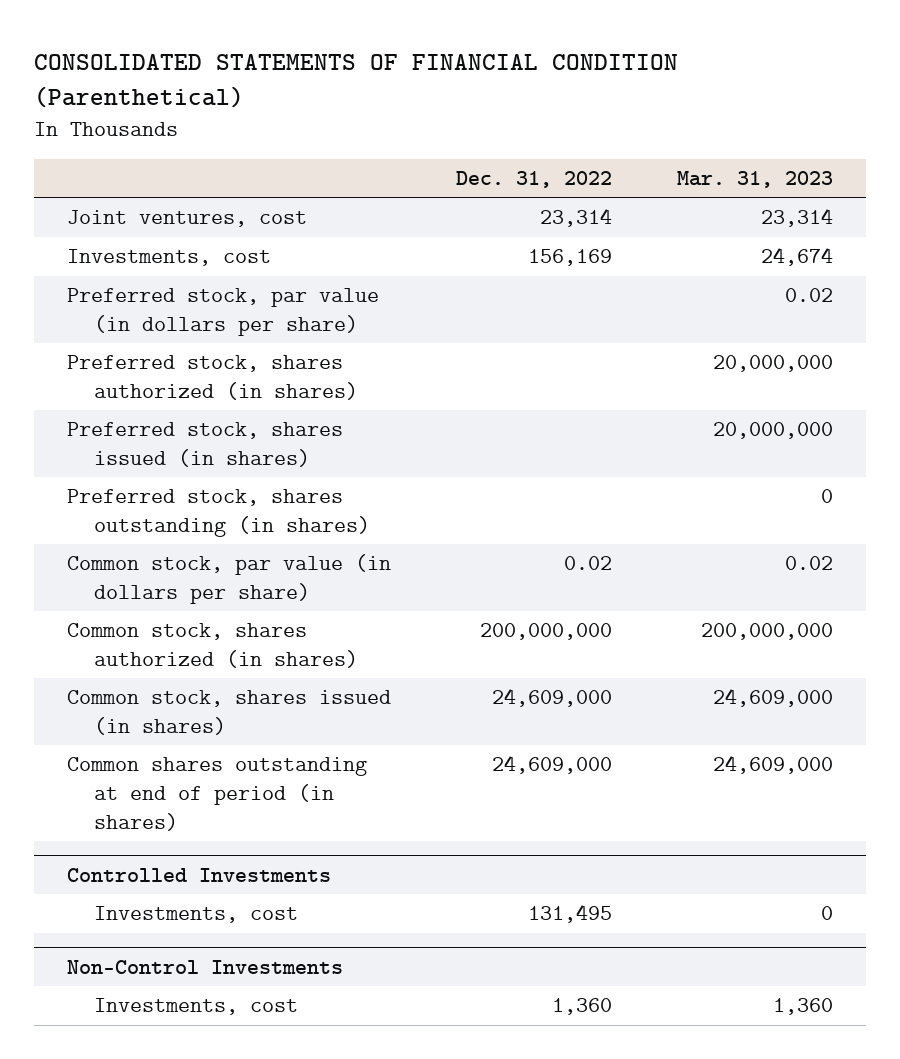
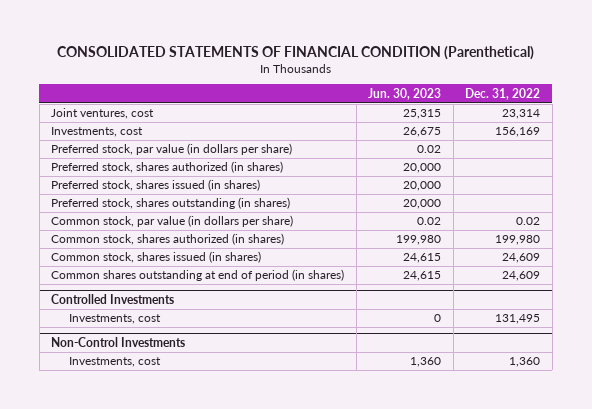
[677,170,834,188] Mar. 31, 2023 -> none
none -> [368,87,442,100] Jun. 30, 2023
[480,623,613,641] 200,000,000 -> [495,235,541,246] 199,980
[492,688,613,708] 24,609,000 -> [502,253,541,264] 24,609
[492,755,613,775] 24,609,000 -> [502,271,541,282] 24,609

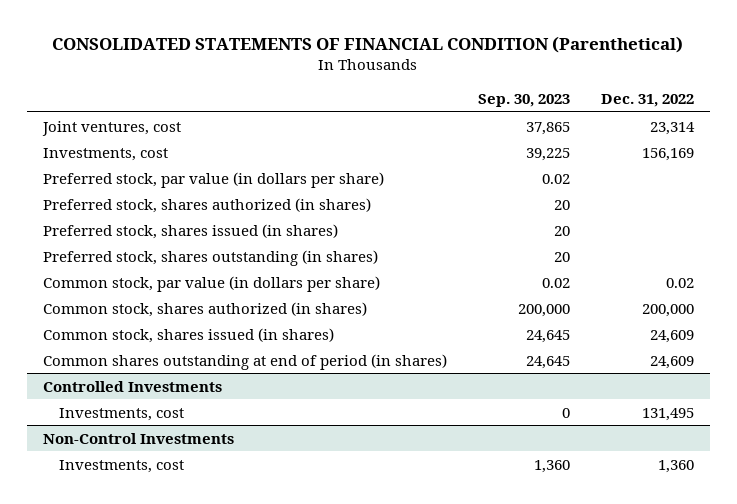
[368,87,442,100] Jun. 30, 2023 -> none
none -> [477,93,570,107] Sep. 30, 2023
[495,235,541,246] 199,980 -> [642,303,695,317] 200,000

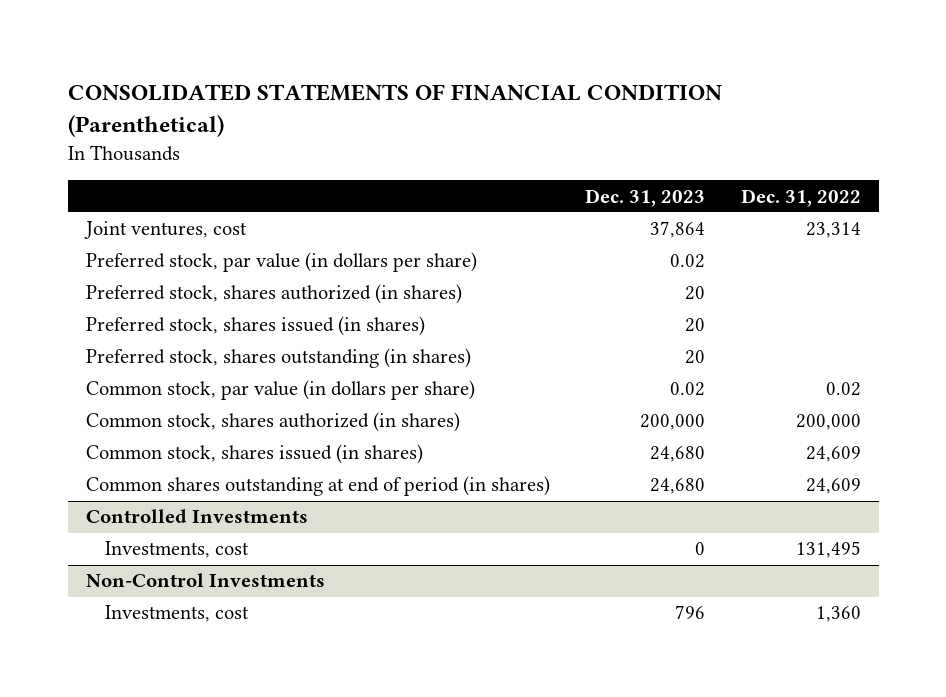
[477,93,570,107] Sep. 30, 2023 -> none
none -> [585,188,706,207] Dec. 31, 2023
[42,147,168,161] Investments, cost -> none

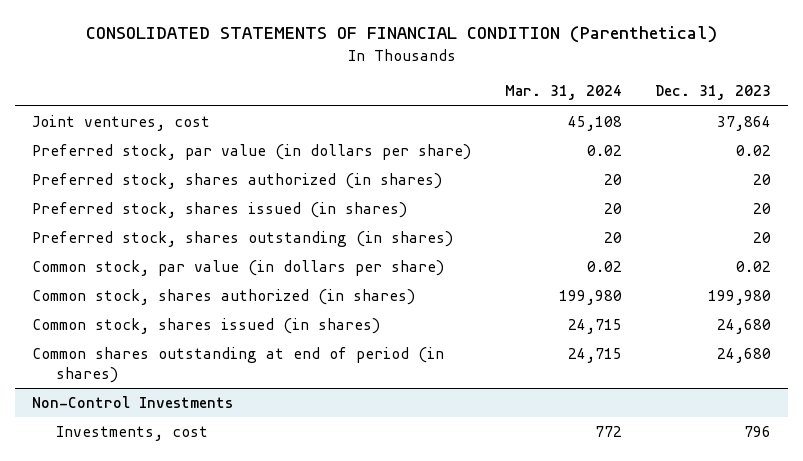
[740,188,861,207] Dec. 31, 2022 -> none
none -> [504,85,622,101] Mar. 31, 2024
[640,414,706,431] 200,000 -> [708,290,772,306] 199,980
[85,509,308,524] Controlled Investments -> none
[104,541,249,559] Investments, cost -> none

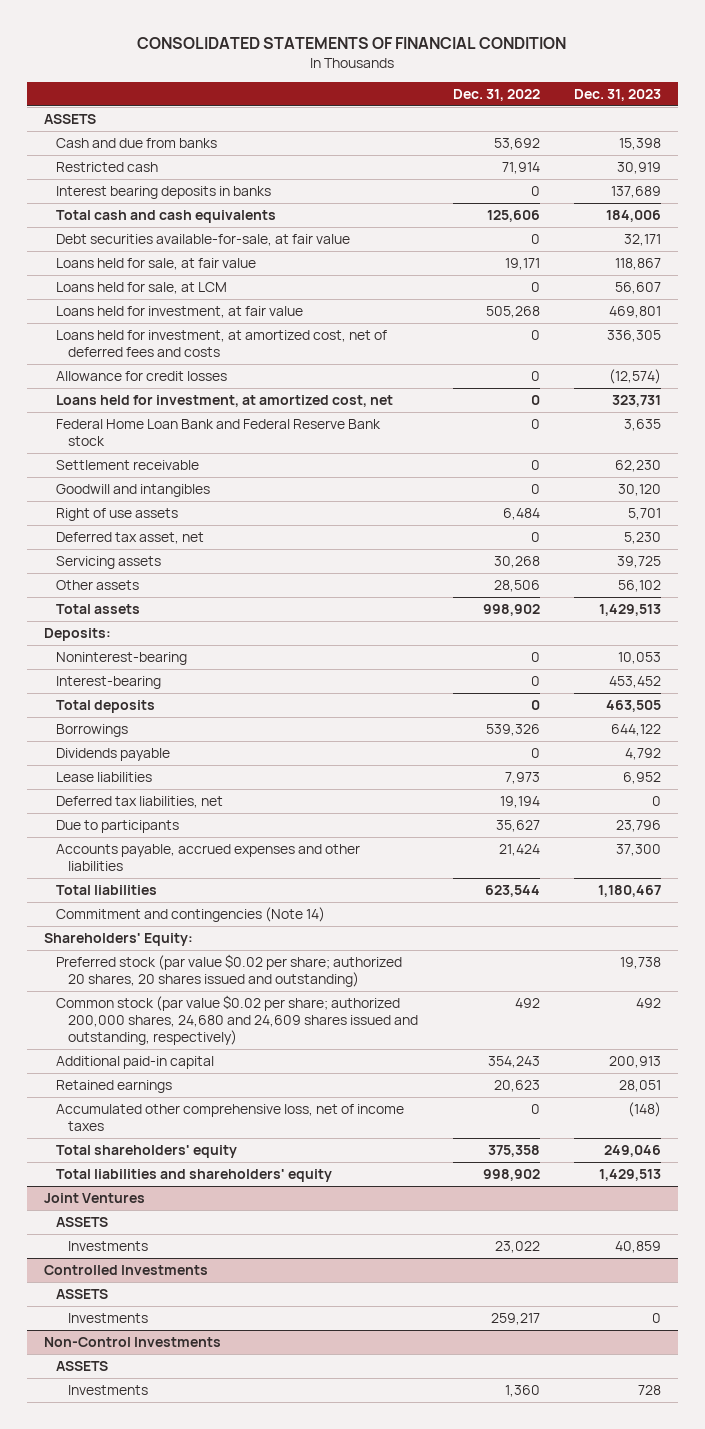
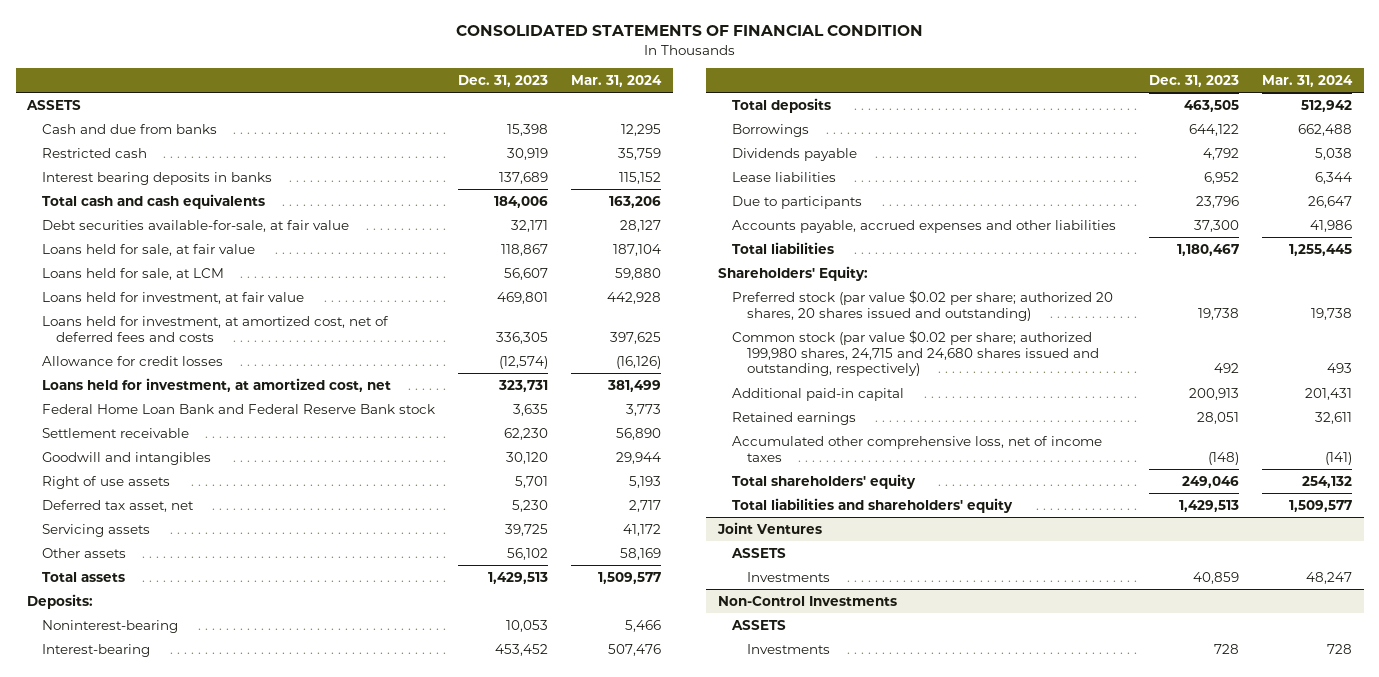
[452,88,540,101] Dec. 31, 2022 -> none
none -> [571,74,663,87] Mar. 31, 2024
[56,796,224,809] Deferred tax liabilities, net -> none
[56,907,326,923] Commitment and contingencies (Note 14) -> none
[56,995,419,1045] Common stock (par value $0.02 per share; authorized 200,000 shares, 24,680 and 24,609 shares issued and outstanding, respectively) -> [732,329,1099,377] Common stock (par value $0.02 per share; authorized 199,980 shares, 24,715 and 24,680 shares issued and outstanding, respectively)
[44,1265,209,1276] Controlled Investments -> none
[56,1289,109,1300] ASSETS -> none
[68,1313,149,1324] Investments -> none

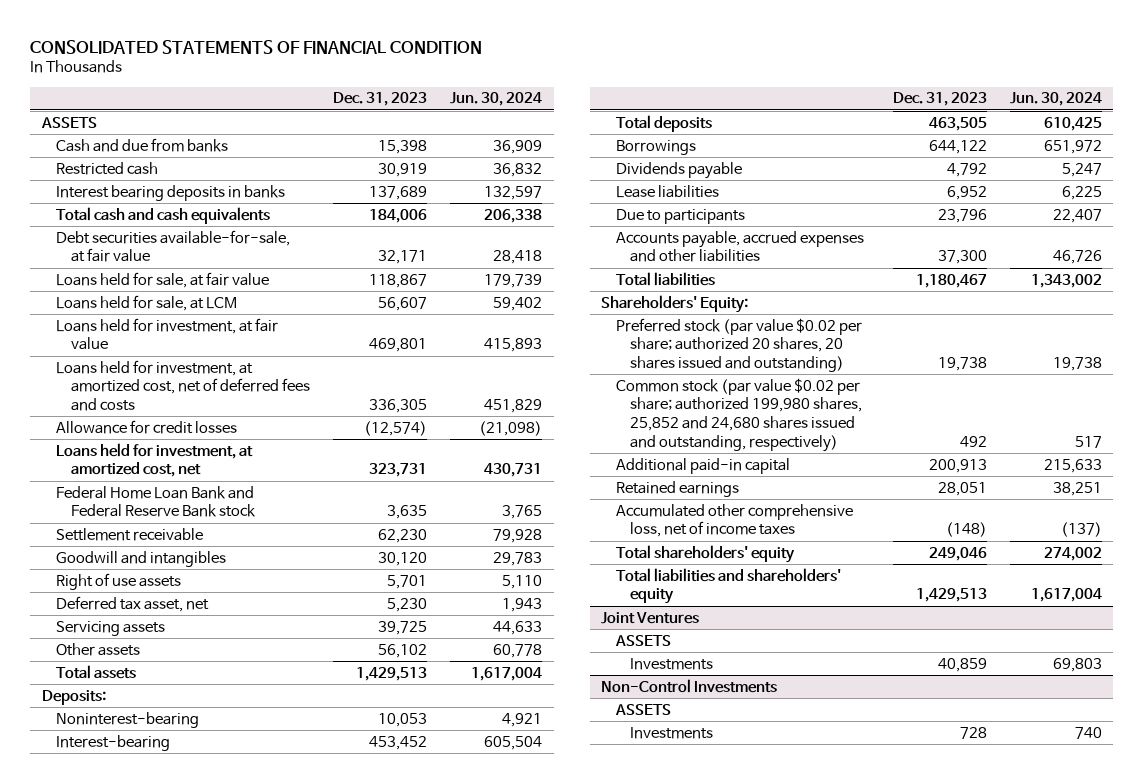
[571,74,663,87] Mar. 31, 2024 -> none
none -> [450,92,543,107] Jun. 30, 2024
[732,329,1099,377] Common stock (par value $0.02 per share; authorized 199,980 shares, 24,715 and 24,680 shares issued and outstanding, respectively) -> [615,377,863,452] Common stock (par value $0.02 per share; authorized 199,980 shares, 25,852 and 24,680 shares issued and outstanding, respectively)

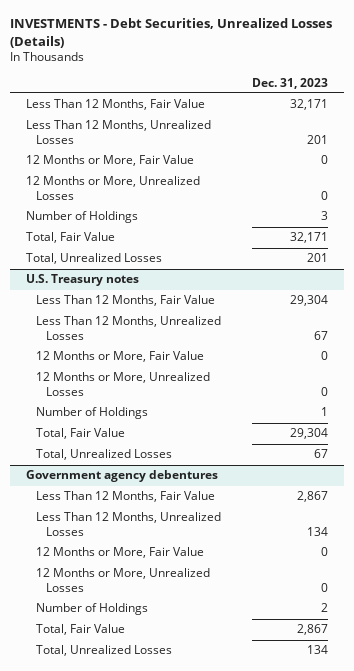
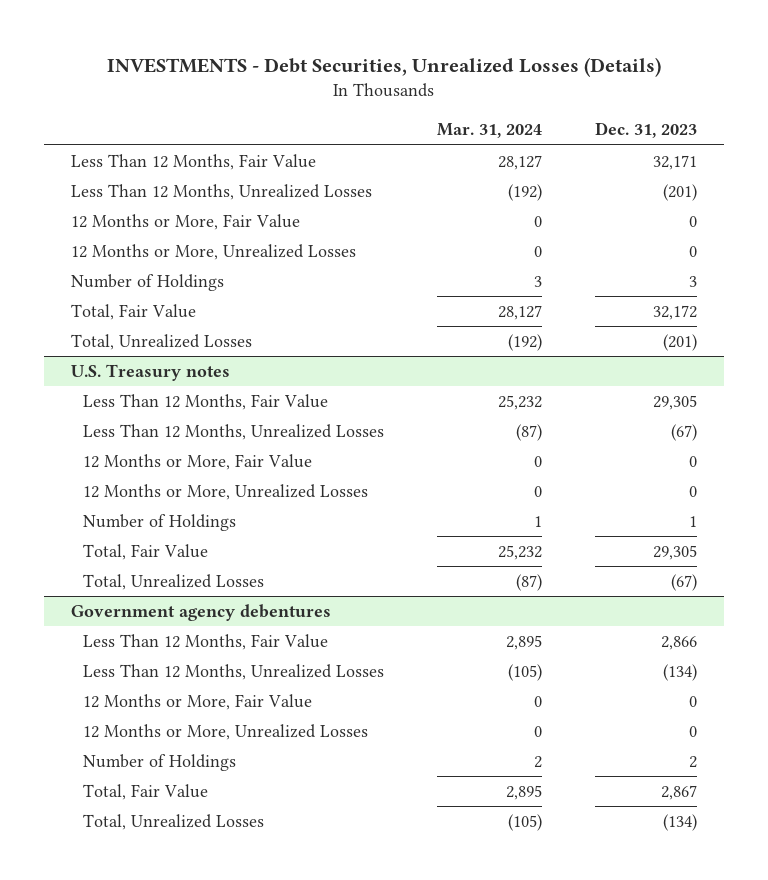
none -> [437,123,543,139] Mar. 31, 2024
[307,134,329,144] 201 -> [663,184,698,202] (201)
[290,232,329,244] 32,171 -> [653,305,698,321] 32,172
[307,253,329,263] 201 -> [663,334,698,352] (201)
[290,295,329,307] 29,304 -> [653,395,698,411] 29,305
[314,330,329,340] 67 -> [671,424,698,442] (67)
[290,428,329,440] 29,304 -> [653,545,698,561] 29,305
[314,449,329,459] 67 -> [671,574,698,592] (67)
[297,491,329,503] 2,867 -> [661,636,698,651] 2,866
[307,526,329,536] 134 -> [663,664,698,682] (134)
[307,645,329,655] 134 -> [663,814,698,832] (134)

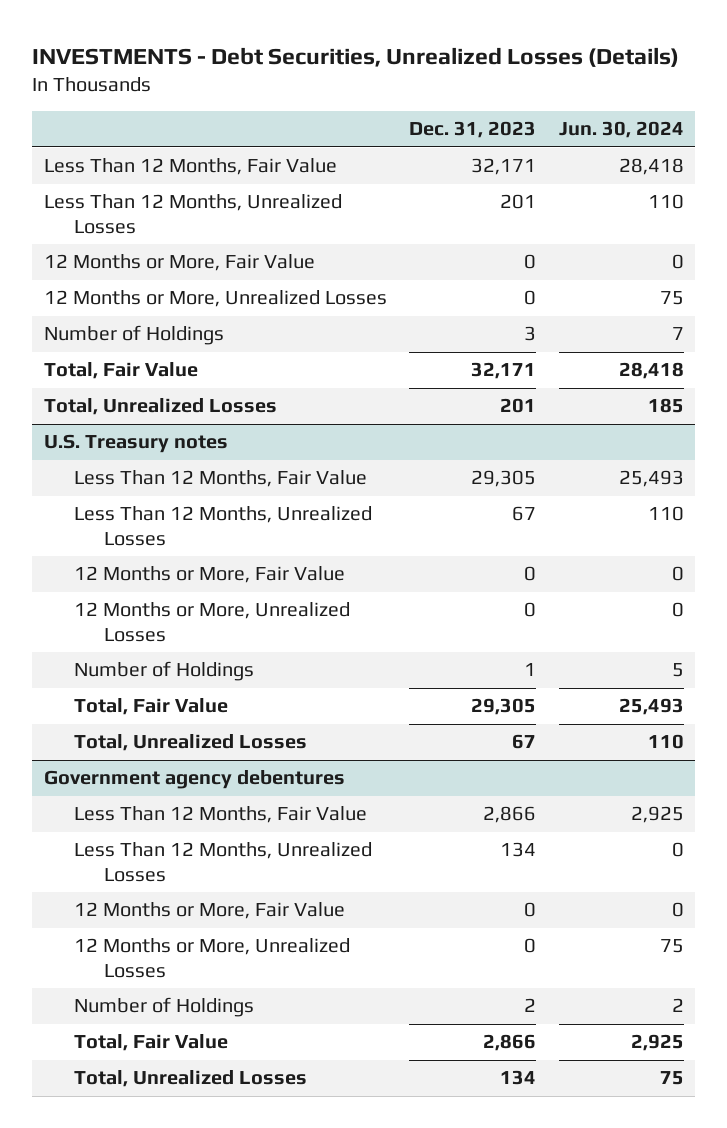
[437,123,543,139] Mar. 31, 2024 -> none
none -> [558,121,684,139] Jun. 30, 2024
[663,184,698,202] (201) -> [500,194,537,210] 201
[653,305,698,321] 32,172 -> [471,362,537,380] 32,171
[663,334,698,352] (201) -> [500,398,537,414] 201
[671,424,698,442] (67) -> [512,506,537,522] 67
[671,574,698,592] (67) -> [512,734,537,750] 67
[663,664,698,682] (134) -> [500,842,537,858] 134
[661,785,698,801] 2,867 -> [483,1034,537,1052] 2,866
[663,814,698,832] (134) -> [500,1070,537,1086] 134

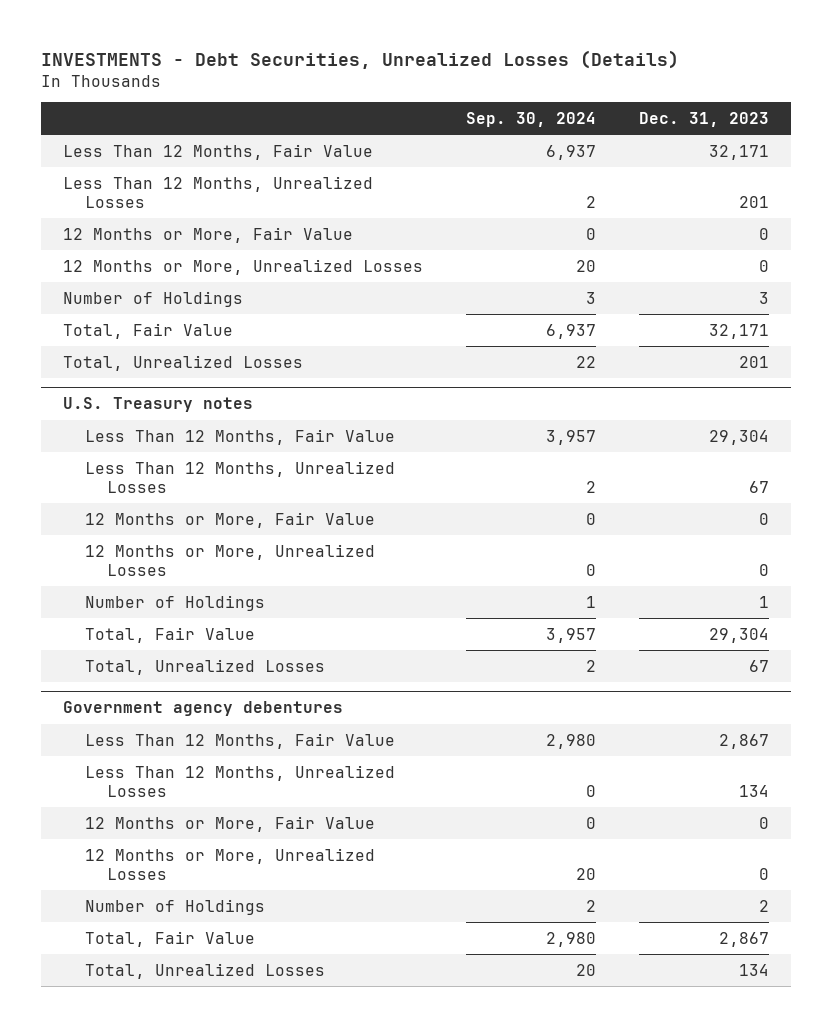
[558,121,684,139] Jun. 30, 2024 -> none
none -> [466,112,597,128] Sep. 30, 2024
[471,470,537,488] 29,305 -> [709,429,770,445] 29,304
[471,698,537,716] 29,305 -> [709,627,770,643] 29,304
[483,806,537,824] 2,866 -> [719,733,770,749] 2,867
[483,1034,537,1052] 2,866 -> [719,931,770,947] 2,867

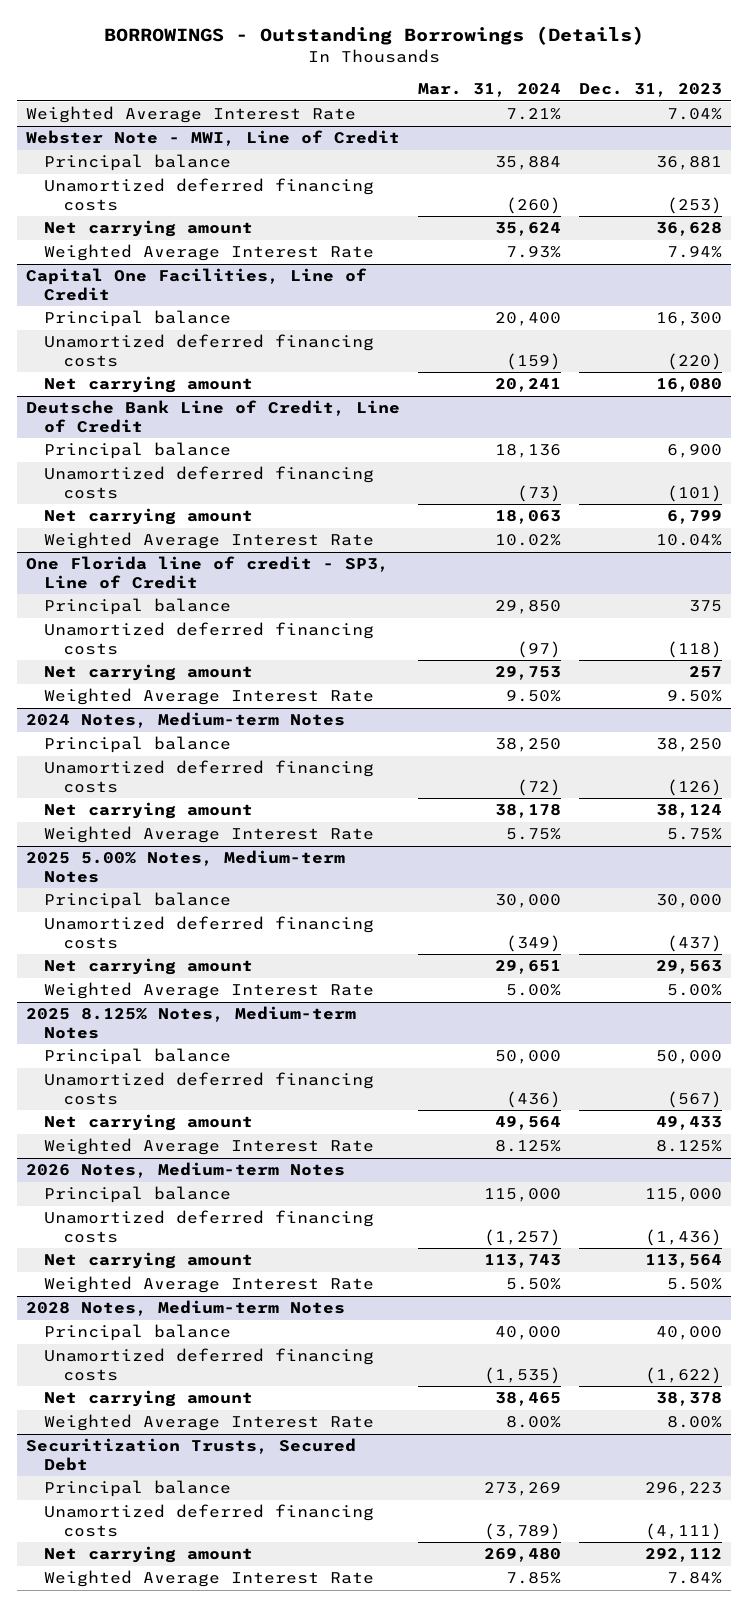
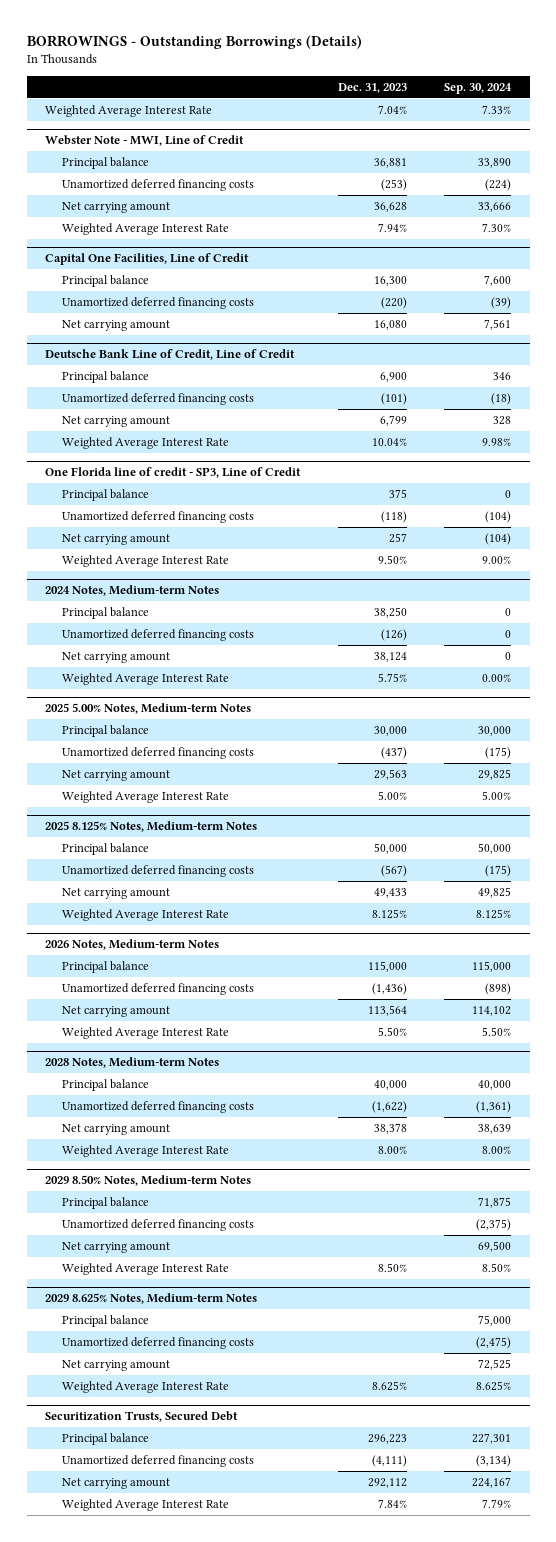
[417,83,561,98] Mar. 31, 2024 -> none
none -> [444,83,513,95] Sep. 30, 2024
none -> [45,1175,252,1187] 2029 8.50% Notes, Medium-term Notes
none -> [61,1197,149,1210] Principal balance
none -> [61,1219,254,1232] Unamortized deferred financing costs
none -> [61,1242,170,1254] Net carrying amount
none -> [61,1263,229,1276] Weighted Average Interest Rate
none -> [45,1293,258,1305] 2029 8.625% Notes, Medium-term Notes
none -> [61,1315,149,1328] Principal balance
none -> [61,1337,254,1350] Unamortized deferred financing costs
none -> [61,1360,170,1372] Net carrying amount
none -> [61,1381,229,1394] Weighted Average Interest Rate

